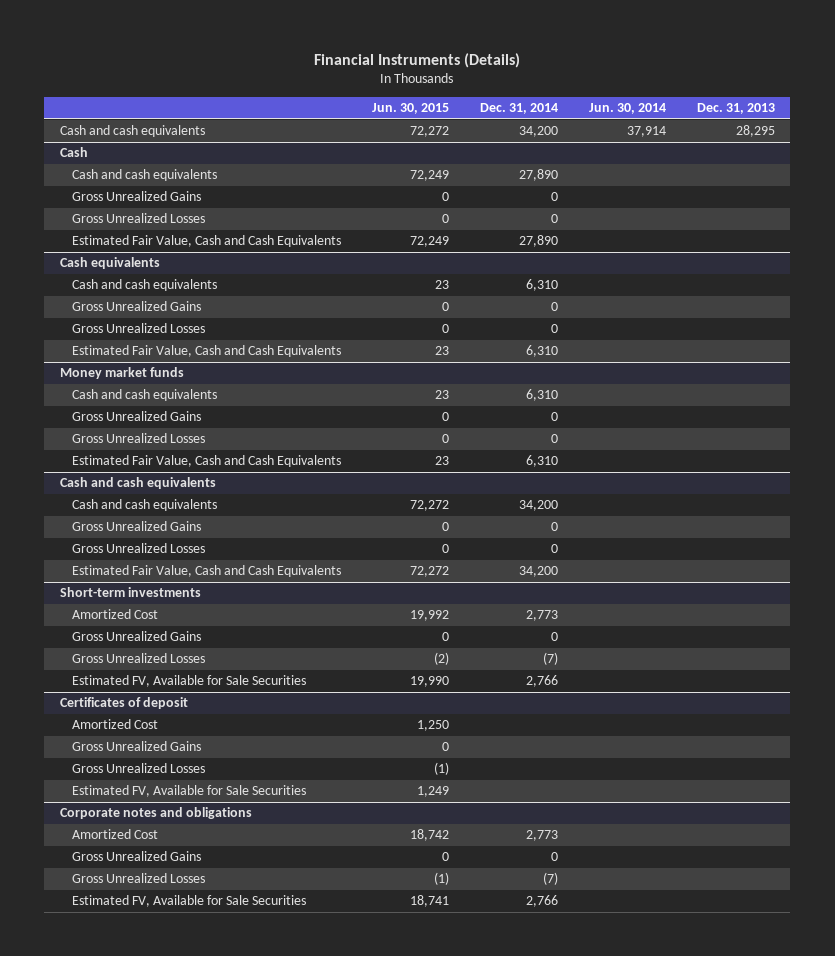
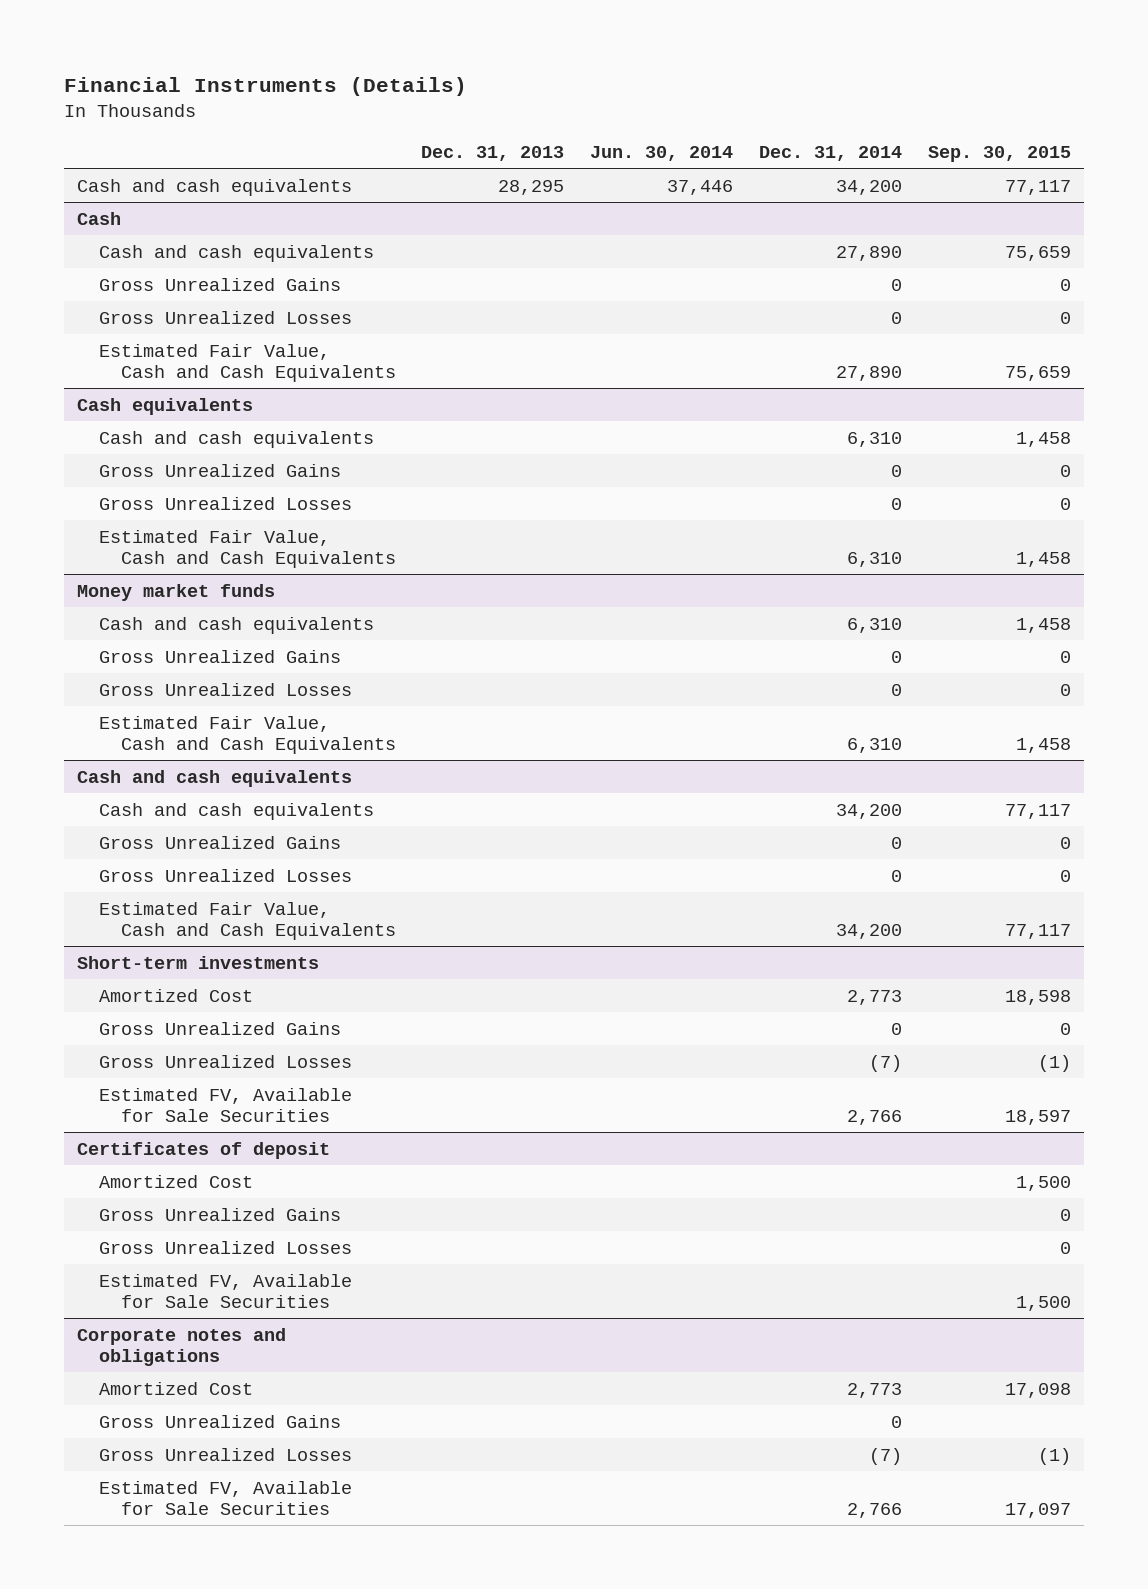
[372,103,450,115] Jun. 30, 2015 -> none
none -> [928,145,1072,162] Sep. 30, 2015
[626,126,666,138] 37,914 -> [667,179,734,195] 37,446

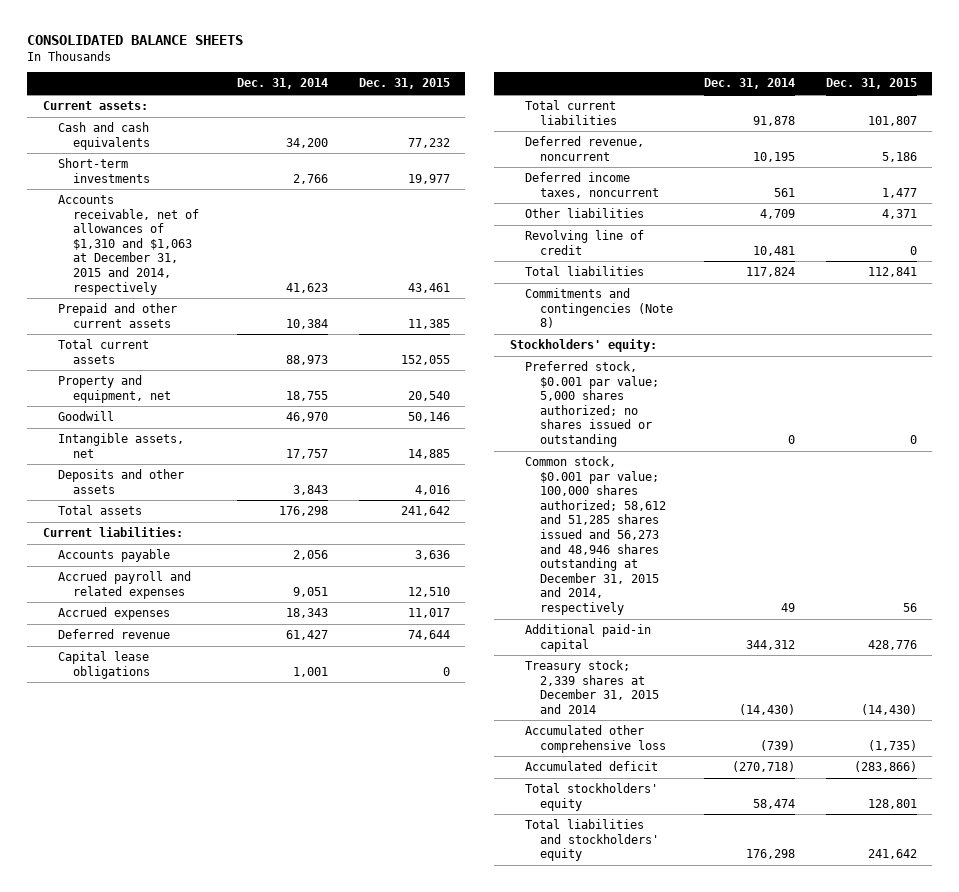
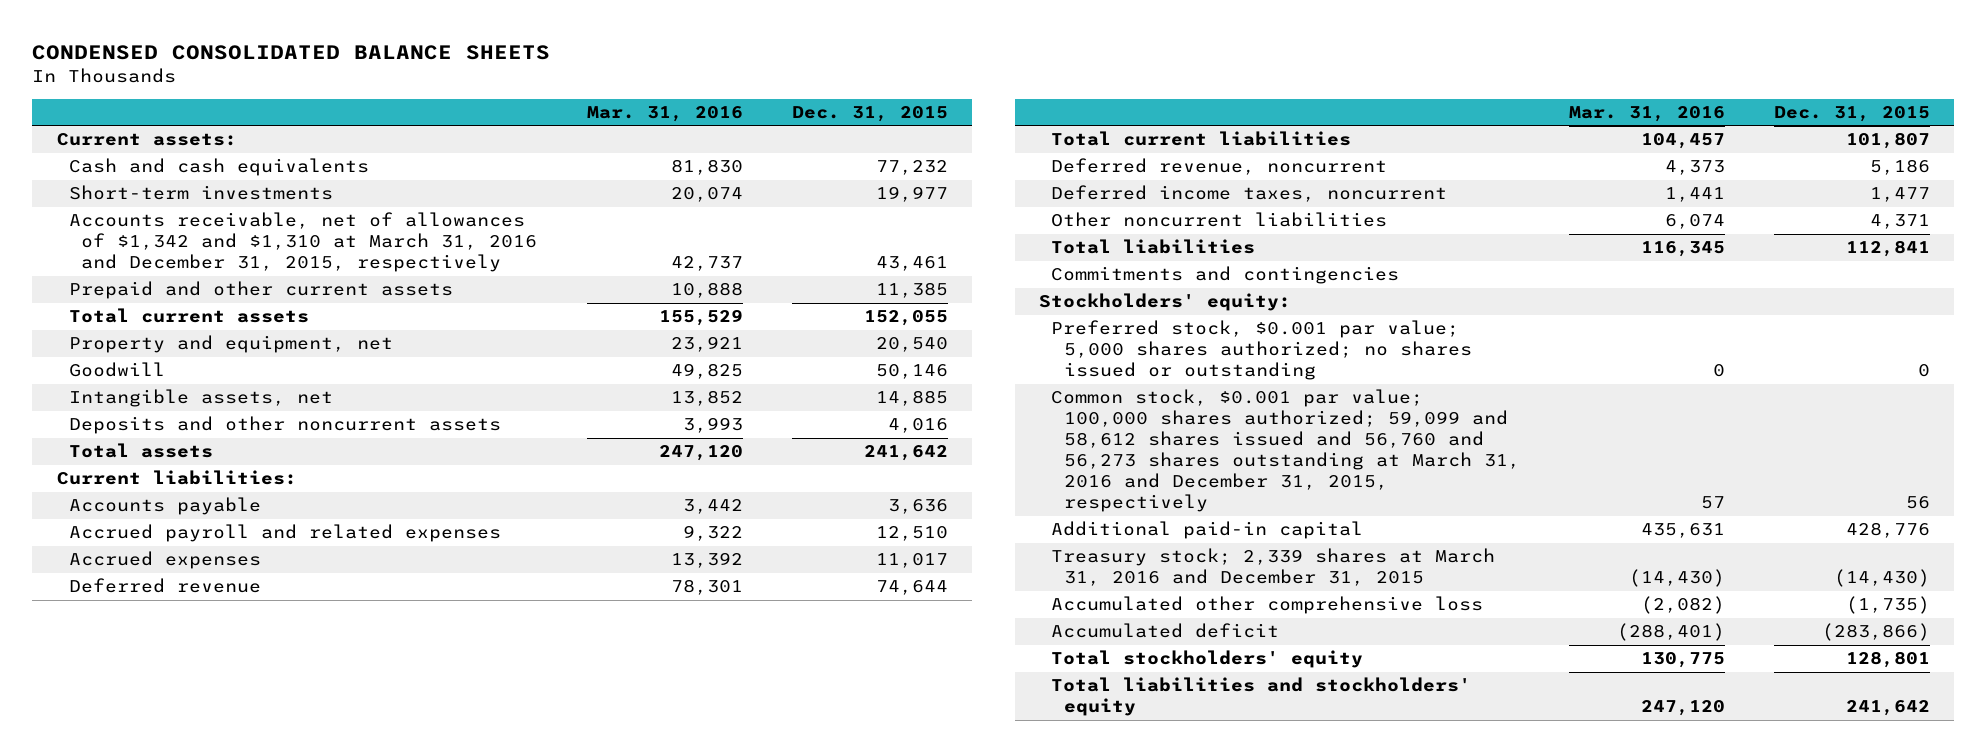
[27,35,244,46] CONSOLIDATED BALANCE SHEETS -> [32,44,551,60] CONDENSED CONSOLIDATED BALANCE SHEETS
[236,78,328,90] Dec. 31, 2014 -> none
none -> [586,105,743,122] Mar. 31, 2016
[57,195,200,295] Accounts receivable, net of allowances of $1,310 and $1,063 at December 31, 2015 and 2014, respectively -> [69,212,538,273] Accounts receivable, net of allowances of $1,342 and $1,310 at March 31, 2016 and December 31, 2015, respectively
[57,469,184,494] Deposits and other assets -> [69,416,502,435] Deposits and other noncurrent assets
[57,651,151,679] Capital lease obligations -> none
[524,230,644,255] Revolving line of credit -> none
[524,208,644,219] Other liabilities -> [1051,212,1388,228] Other noncurrent liabilities
[524,288,673,329] Commitments and contingencies (Note 8) -> [1051,266,1400,285] Commitments and contingencies
[524,456,666,615] Common stock, $0.001 par value; 100,000 shares authorized; 58,612 and 51,285 shares issued and 56,273 and 48,946 shares outstanding at December 31, 2015 and 2014, respectively -> [1051,389,1520,513] Common stock, $0.001 par value; 100,000 shares authorized; 59,099 and 58,612 shares issued and 56,760 and 56,273 shares outstanding at March 31, 2016 and December 31, 2015, respectively
[524,660,659,714] Treasury stock; 2,339 shares at December 31, 2015 and 2014 -> [1051,548,1496,587] Treasury stock; 2,339 shares at March 31, 2016 and December 31, 2015

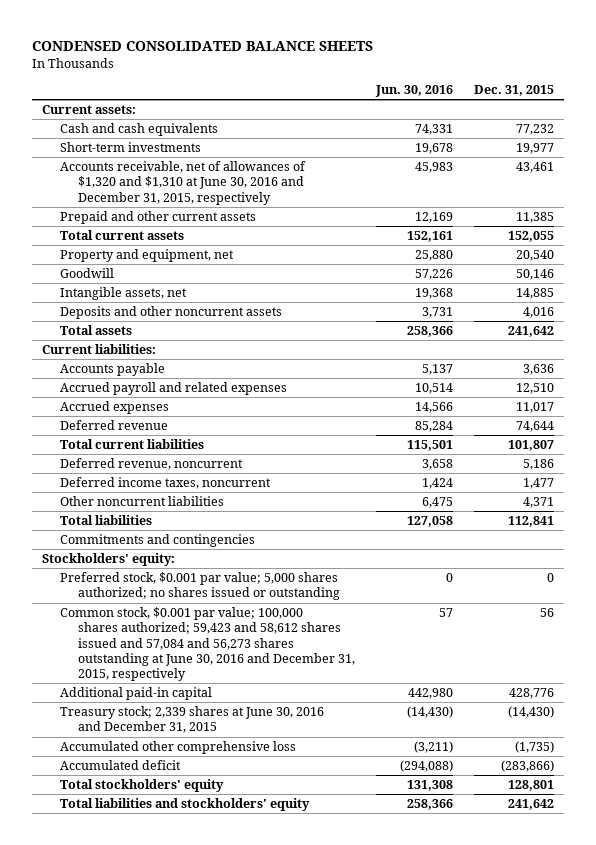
[586,105,743,122] Mar. 31, 2016 -> none
none -> [374,84,453,97] Jun. 30, 2016
[69,212,538,273] Accounts receivable, net of allowances of $1,342 and $1,310 at March 31, 2016 and December 31, 2015, respectively -> [60,161,307,205] Accounts receivable, net of allowances of $1,320 and $1,310 at June 30, 2016 and December 31, 2015, respectively
[1051,389,1520,513] Common stock, $0.001 par value; 100,000 shares authorized; 59,099 and 58,612 shares issued and 56,760 and 56,273 shares outstanding at March 31, 2016 and December 31, 2015, respectively -> [60,607,355,682] Common stock, $0.001 par value; 100,000 shares authorized; 59,423 and 58,612 shares issued and 57,084 and 56,273 shares outstanding at June 30, 2016 and December 31, 2015, respectively
[1051,548,1496,587] Treasury stock; 2,339 shares at March 31, 2016 and December 31, 2015 -> [60,706,325,734] Treasury stock; 2,339 shares at June 30, 2016 and December 31, 2015

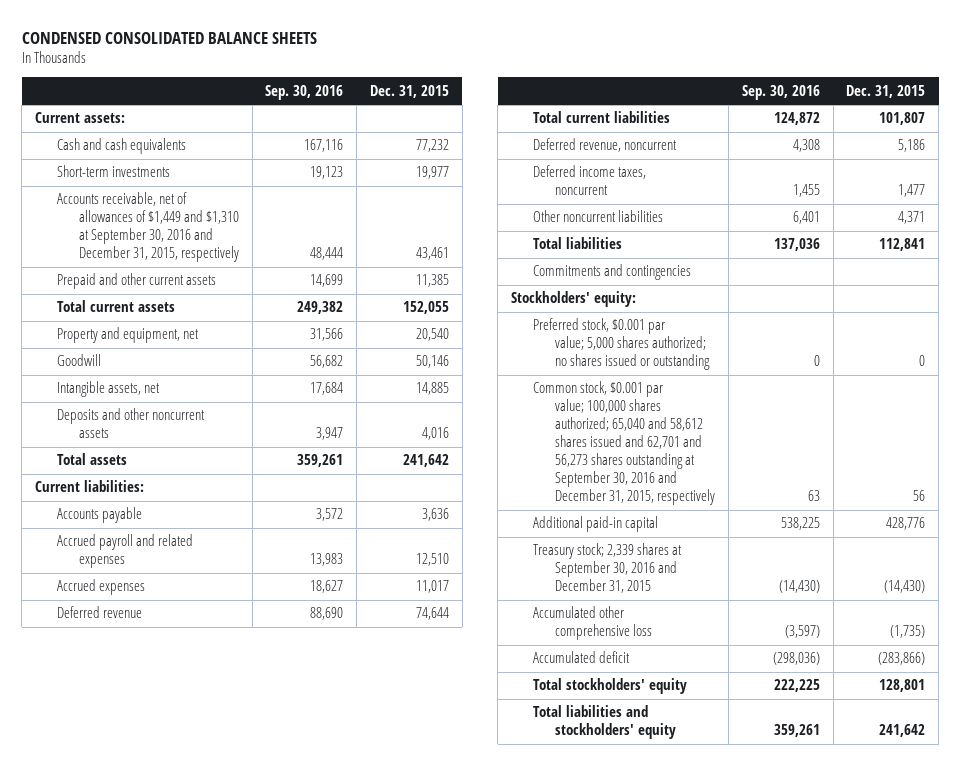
[374,84,453,97] Jun. 30, 2016 -> none
none -> [265,84,344,100] Sep. 30, 2016
[60,161,307,205] Accounts receivable, net of allowances of $1,320 and $1,310 at June 30, 2016 and December 31, 2015, respectively -> [56,192,239,263] Accounts receivable, net of allowances of $1,449 and $1,310 at September 30, 2016 and December 31, 2015, respectively
[60,607,355,682] Common stock, $0.001 par value; 100,000 shares authorized; 59,423 and 58,612 shares issued and 57,084 and 56,273 shares outstanding at June 30, 2016 and December 31, 2015, respectively -> [533,381,716,506] Common stock, $0.001 par value; 100,000 shares authorized; 65,040 and 58,612 shares issued and 62,701 and 56,273 shares outstanding at September 30, 2016 and December 31, 2015, respectively
[60,706,325,734] Treasury stock; 2,339 shares at June 30, 2016 and December 31, 2015 -> [533,543,683,594] Treasury stock; 2,339 shares at September 30, 2016 and December 31, 2015

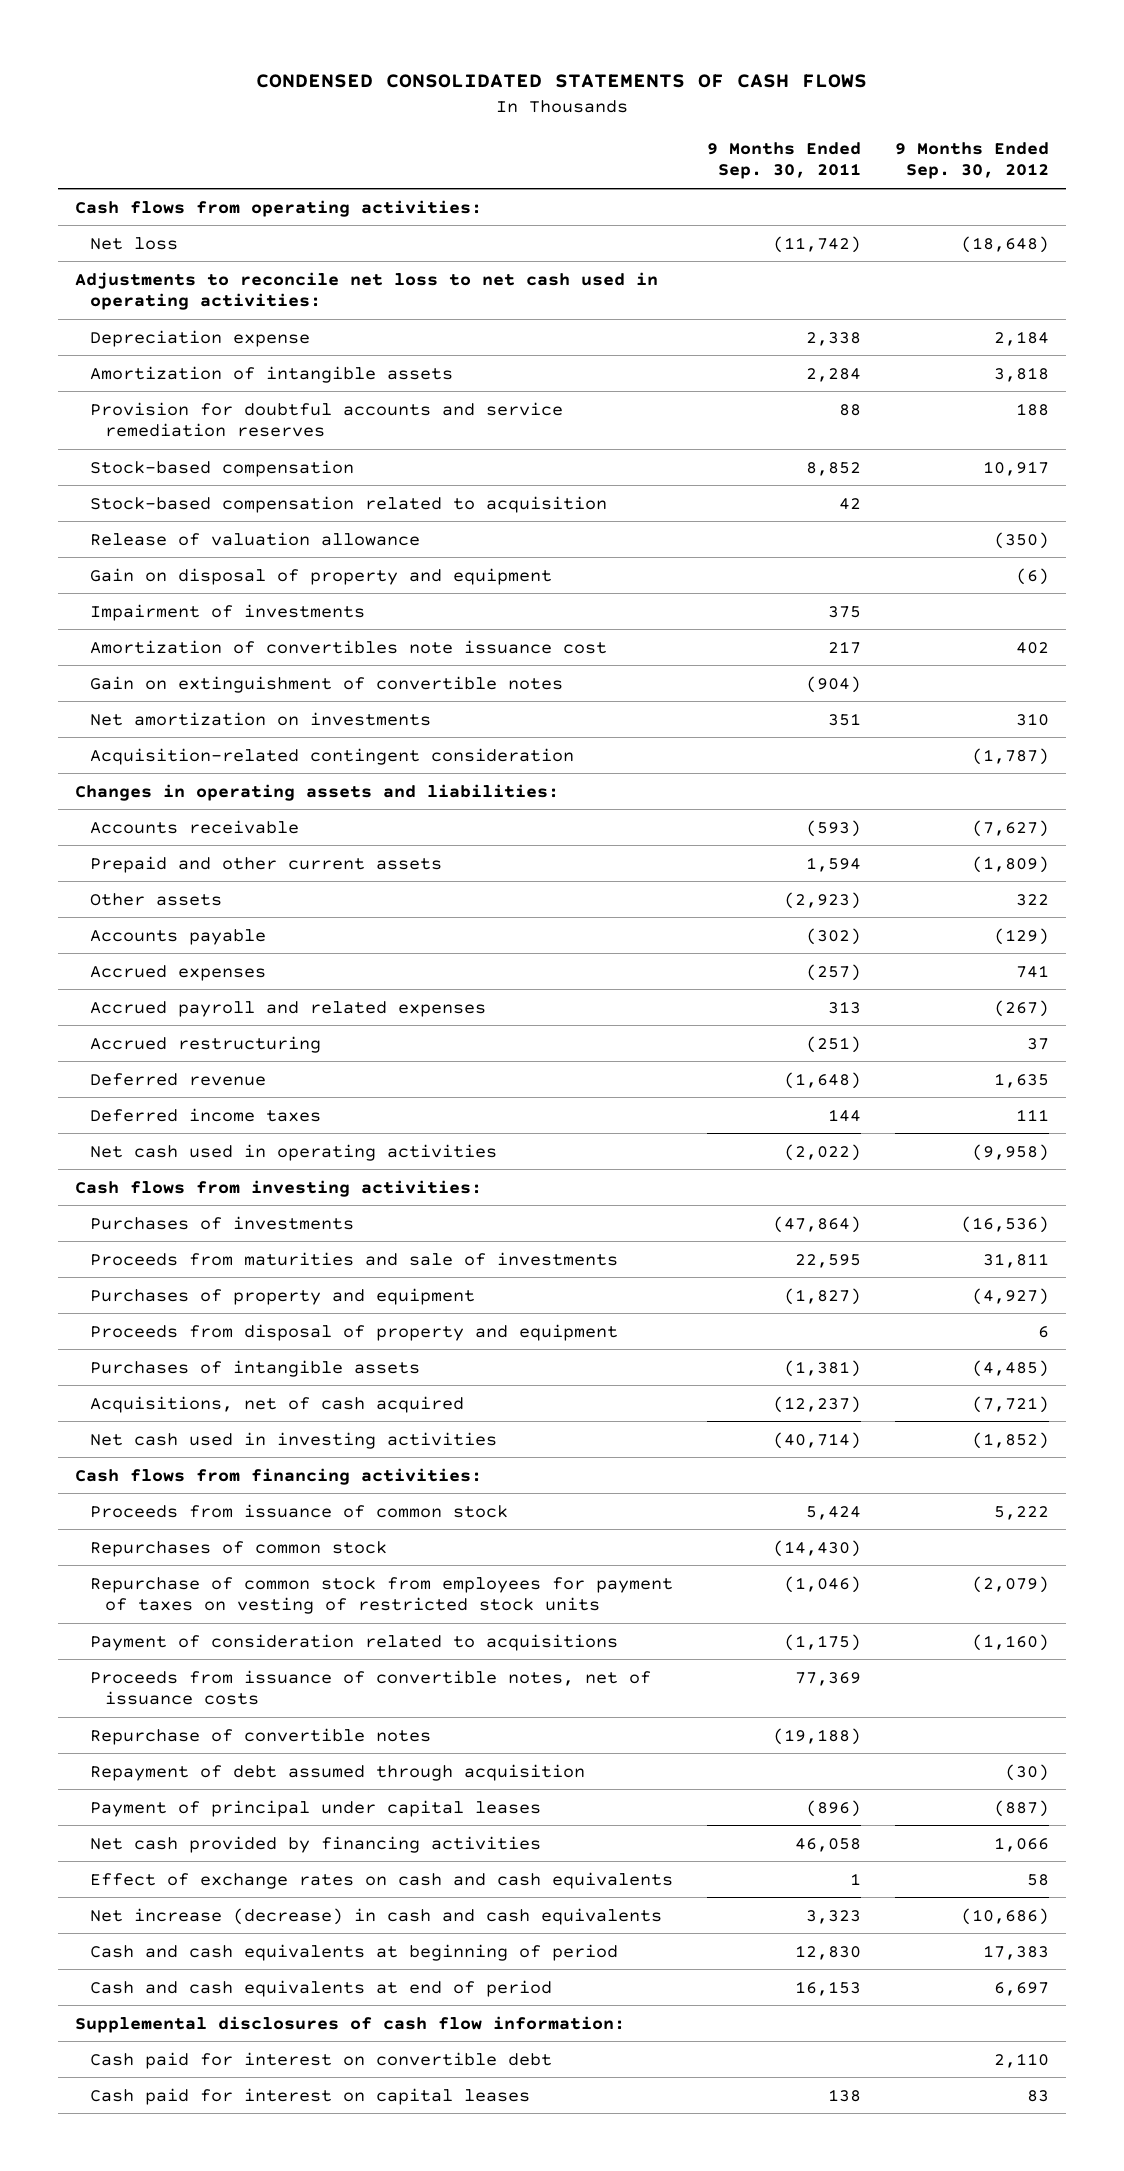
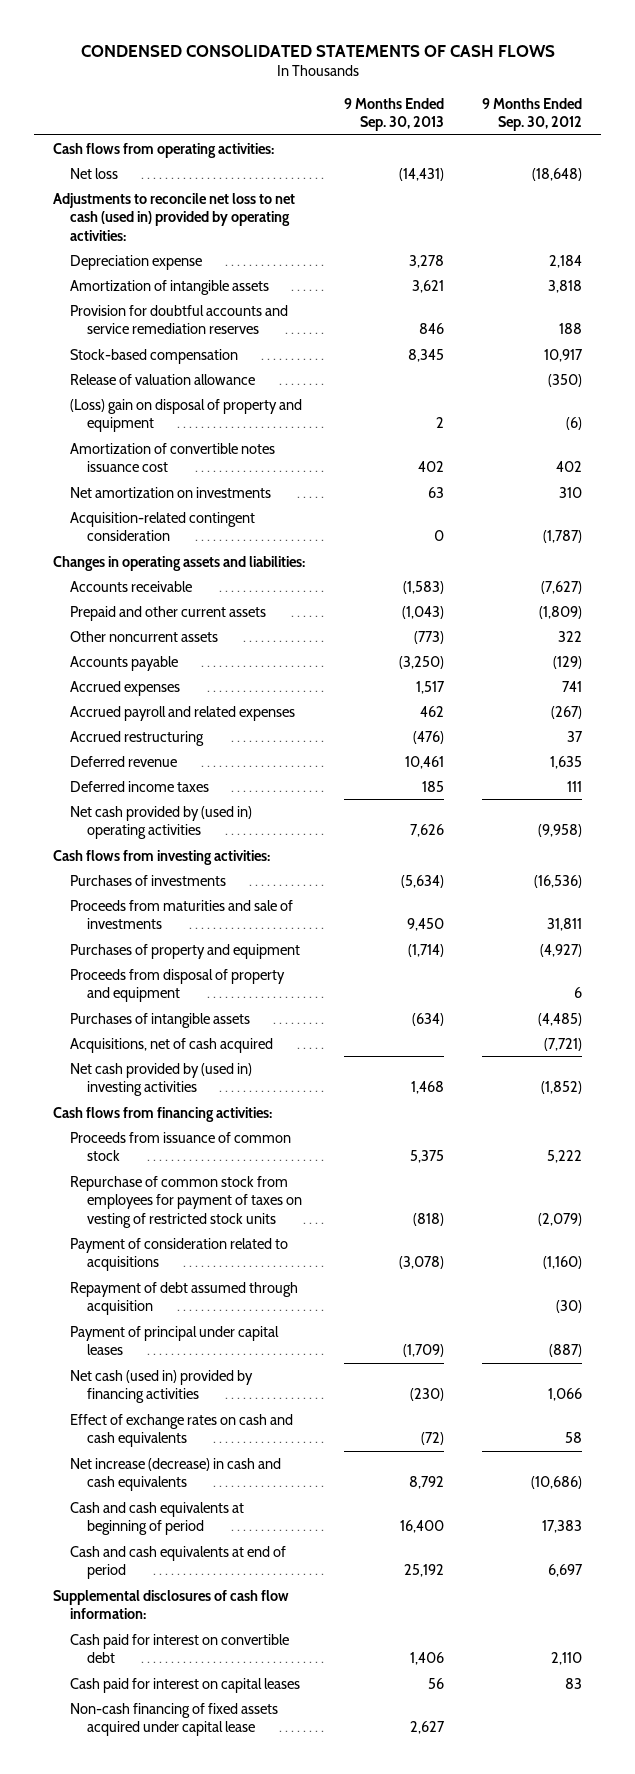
[707,141,862,180] 9 Months Ended Sep. 30, 2011 -> none
none -> [343,97,444,132] 9 Months Ended Sep. 30, 2013
[74,271,658,311] Adjustments to reconcile net loss to net cash used in operating activities: -> [53,192,296,241] Adjustments to reconcile net loss to net cash (used in) provided by operating activities:
[89,495,607,513] Stock-based compensation related to acquisition -> none
[89,603,365,621] Impairment of investments -> none
[89,675,563,693] Gain on extinguishment of convertible notes -> none
[89,567,552,585] Gain on disposal of property and equipment -> [70,398,303,433] (Loss) gain on disposal of property and equipment
[89,639,607,654] Amortization of convertibles note issuance cost -> [70,442,276,473] Amortization of convertible notes issuance cost
[89,892,222,906] Other assets -> [70,630,219,642] Other noncurrent assets
[89,1143,497,1161] Net cash used in operating activities -> [70,805,253,840] Net cash provided by (used in) operating activities
[89,1431,497,1449] Net cash used in investing activities -> [70,1062,253,1097] Net cash provided by (used in) investing activities
[89,1540,387,1557] Repurchases of common stock -> none
[89,1669,651,1706] Proceeds from issuance of convertible notes, net of issuance costs -> none
[89,1727,431,1745] Repurchase of convertible notes -> none
[89,1835,541,1853] Net cash provided by financing activities -> [70,1369,254,1404] Net cash (used in) provided by financing activities
none -> [70,1702,279,1737] Non-cash financing of fixed assets acquired under capital lease

